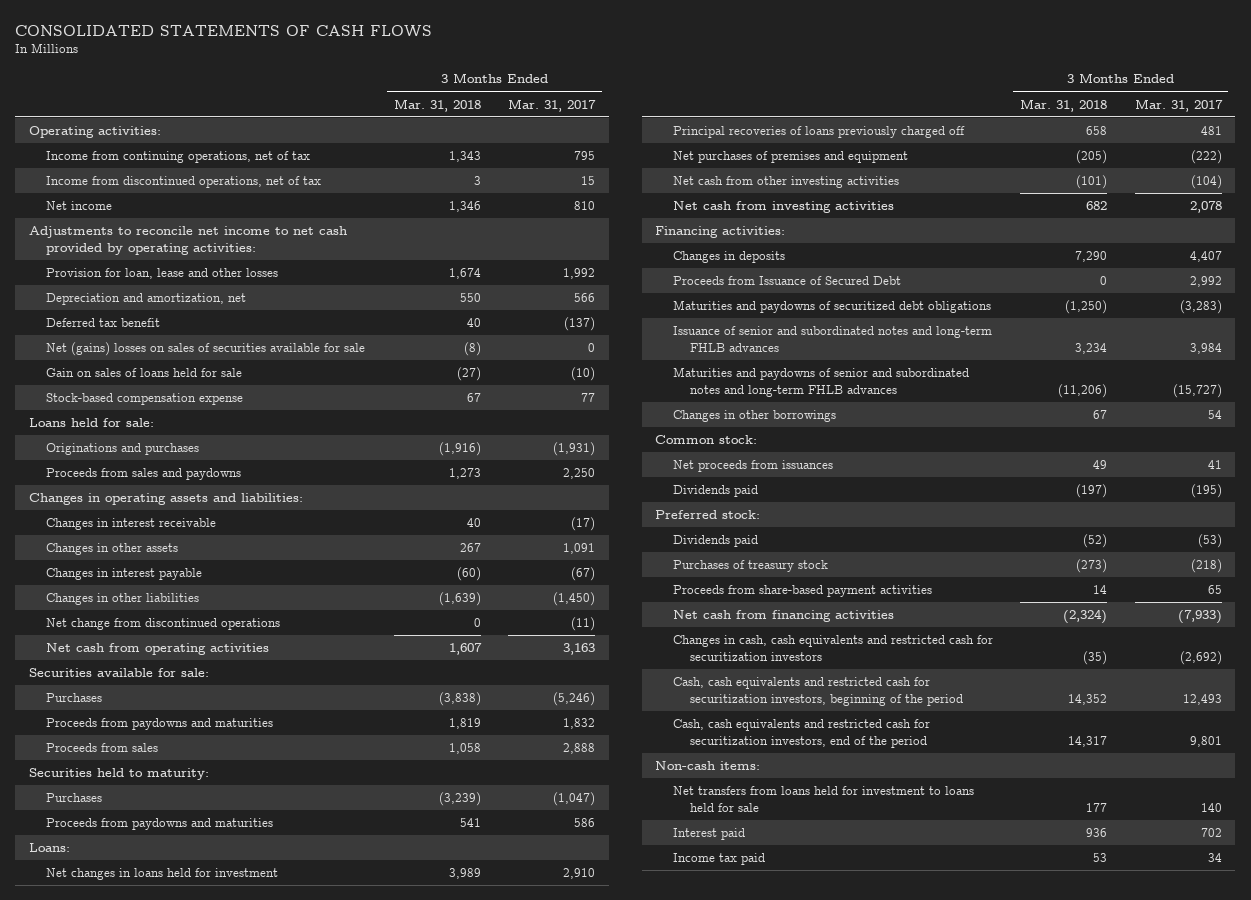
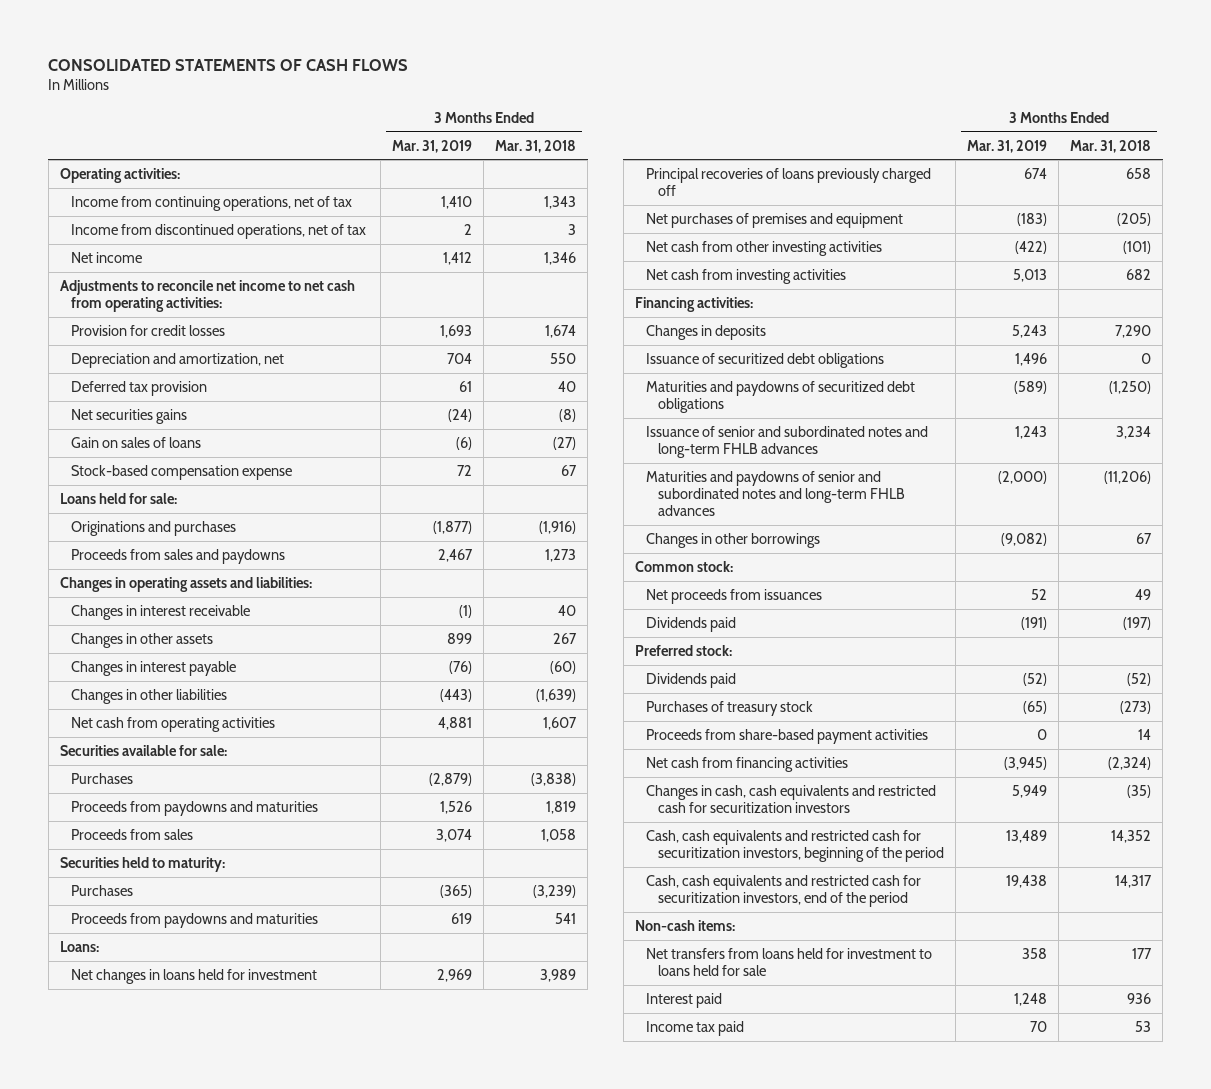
[508,98,597,112] Mar. 31, 2017 -> none
none -> [391,139,472,153] Mar. 31, 2019
[29,226,348,255] Adjustments to reconcile net income to net cash provided by operating activities: -> [59,279,355,312] Adjustments to reconcile net income to net cash from operating activities:
[46,268,279,280] Provision for loan, lease and other losses -> [71,324,226,336] Provision for credit losses
[46,342,366,357] Net (gains) losses on sales of securities available for sale -> none
[46,318,161,328] Deferred tax benefit -> [71,380,208,396] Deferred tax provision
none -> [71,408,188,424] Net securities gains
[46,368,243,378] Gain on sales of loans held for sale -> [71,436,202,448] Gain on sales of loans
[46,618,281,631] Net change from discontinued operations -> none
[672,276,901,286] Proceeds from Issuance of Secured Debt -> [646,352,885,368] Issuance of securitized debt obligations

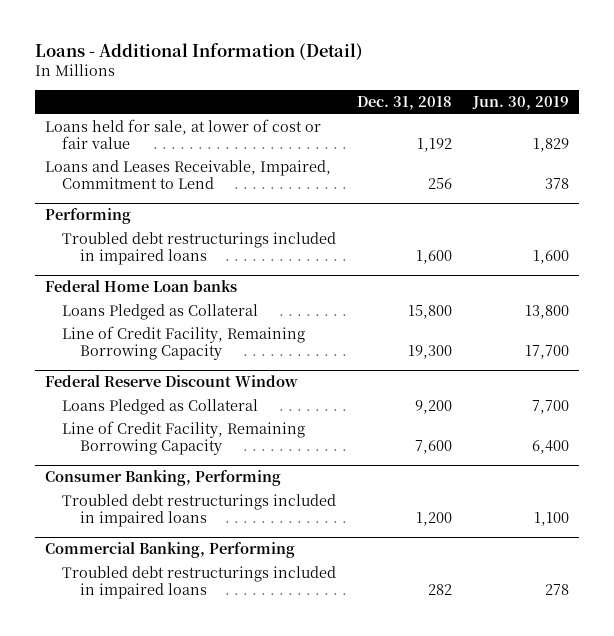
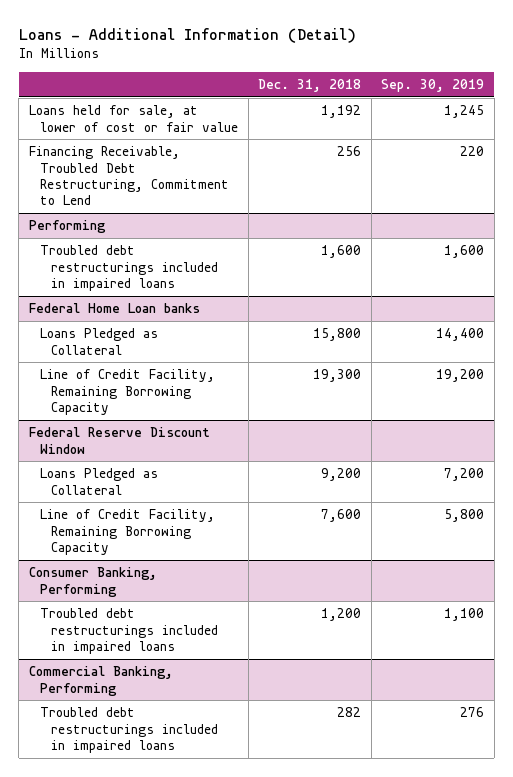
[471,96,569,111] Jun. 30, 2019 -> none
none -> [381,78,485,92] Sep. 30, 2019
[44,159,331,189] Loans and Leases Receivable, Impaired, Commitment to Lend -> [28,146,230,206] Financing Receivable, Troubled Debt Restructuring, Commitment to Lend

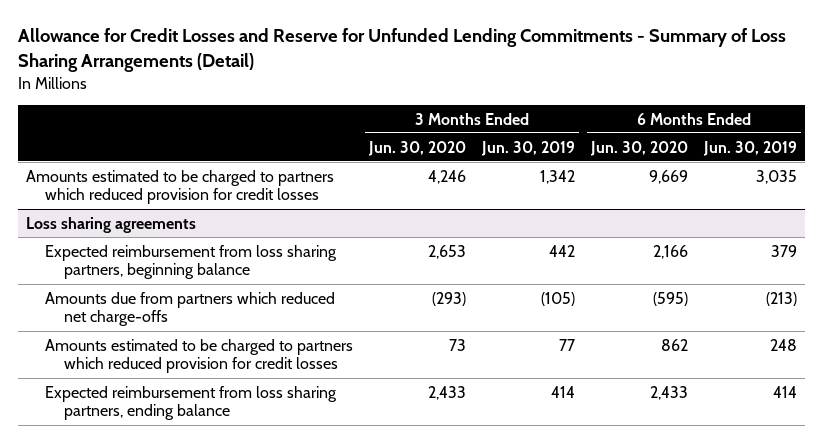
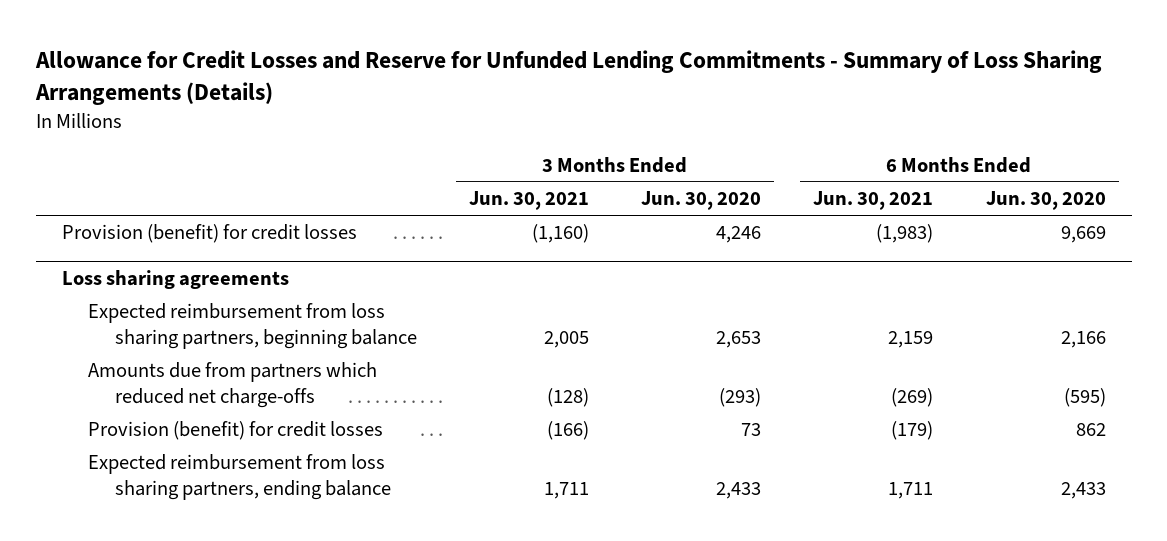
[17,28,786,73] Allowance for Credit Losses and Reserve for Unfunded Lending Commitments - Summary of Loss Sharing Arrangements (Detail) -> [34,49,1102,105] Allowance for Credit Losses and Reserve for Unfunded Lending Commitments - Summary of Loss Sharing Arrangements (Details)
[480,140,575,156] Jun. 30, 2019 -> none
[702,140,797,156] Jun. 30, 2019 -> none
none -> [469,191,590,211] Jun. 30, 2021
none -> [813,191,934,211] Jun. 30, 2021
[25,169,334,205] Amounts estimated to be charged to partners which reduced provision for credit losses -> [61,224,357,244] Provision (benefit) for credit losses
[44,338,353,374] Amounts estimated to be charged to partners which reduced provision for credit losses -> [88,421,384,441] Provision (benefit) for credit losses

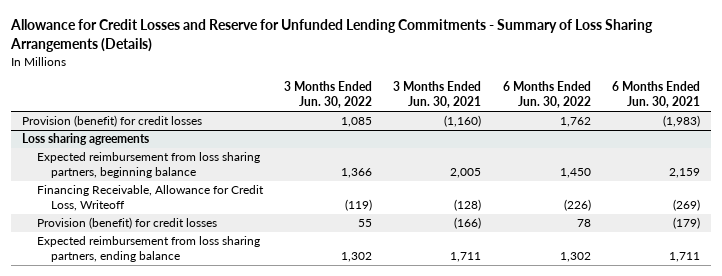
[641,191,762,211] Jun. 30, 2020 -> none
[985,191,1106,211] Jun. 30, 2020 -> none
none -> [283,81,372,109] 3 Months Ended Jun. 30, 2022
none -> [502,81,591,109] 6 Months Ended Jun. 30, 2022
[88,362,378,409] Amounts due from partners which reduced net charge-offs -> [36,185,264,212] Financing Receivable, Allowance for Credit Loss, Writeoff

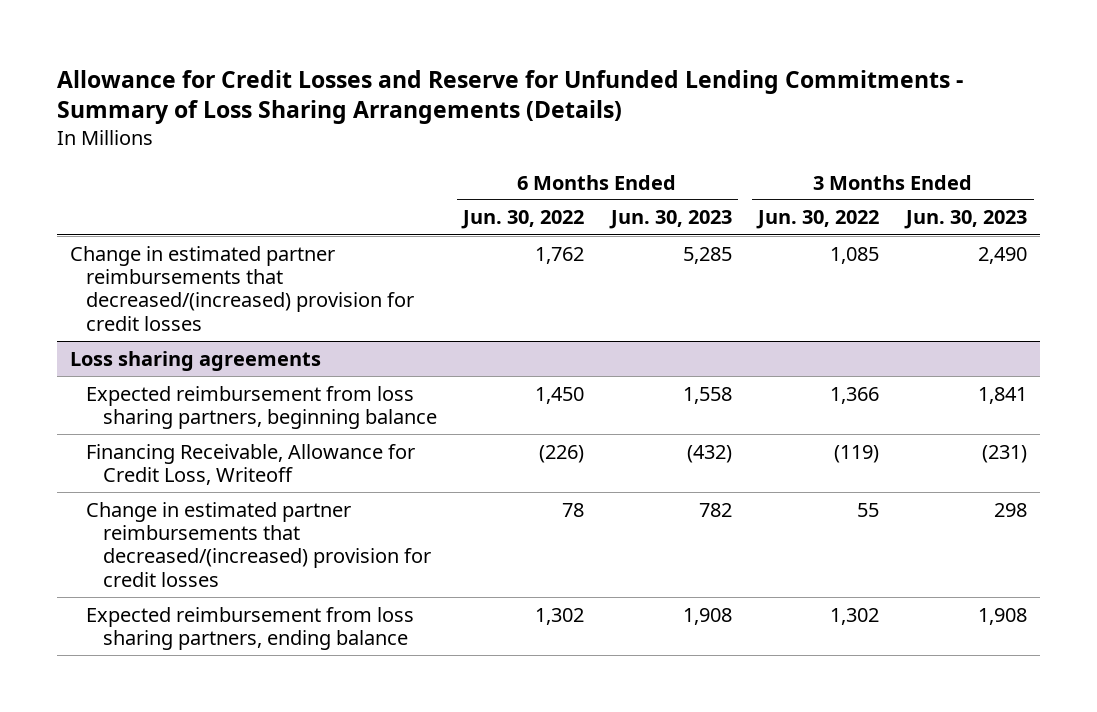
[393,81,482,109] 3 Months Ended Jun. 30, 2021 -> none
[612,81,701,109] 6 Months Ended Jun. 30, 2021 -> none
none -> [608,210,732,230] Jun. 30, 2023
none -> [903,210,1027,230] Jun. 30, 2023
[22,115,203,128] Provision (benefit) for credit losses -> [69,245,415,331] Change in estimated partner reimbursements that decreased/(increased) provision for credit losses
[36,217,217,230] Provision (benefit) for credit losses -> [86,501,431,587] Change in estimated partner reimbursements that decreased/(increased) provision for credit losses

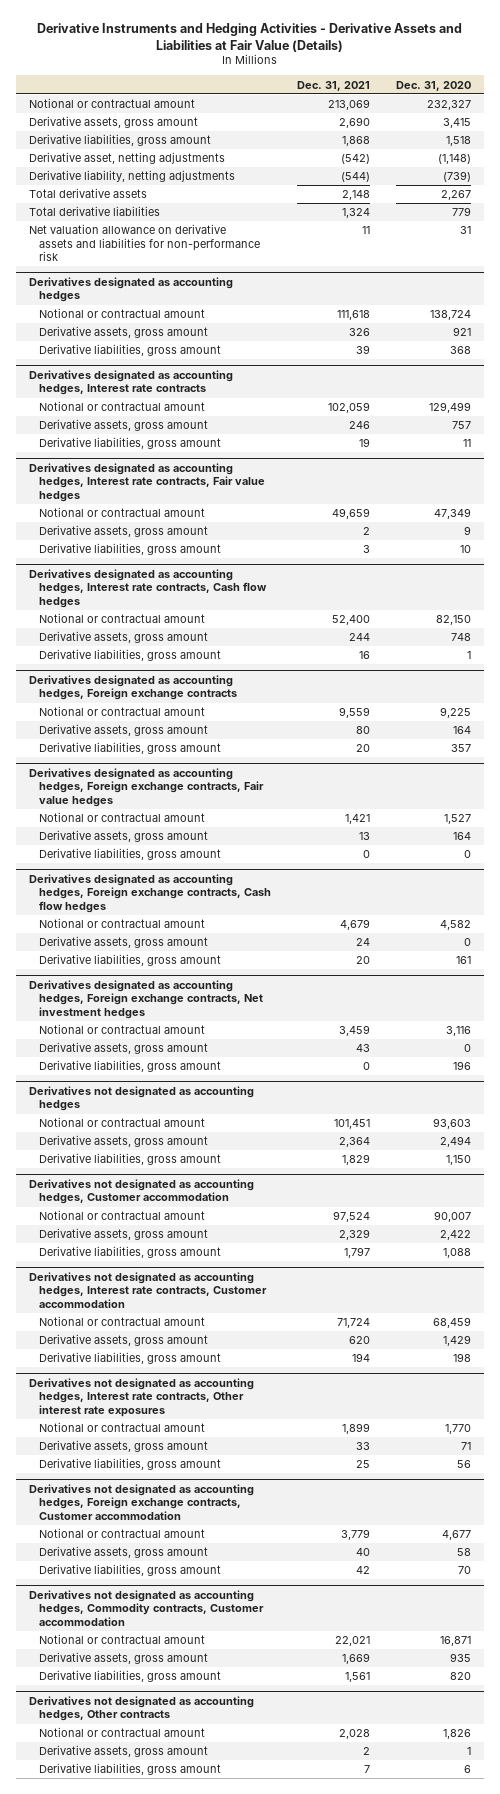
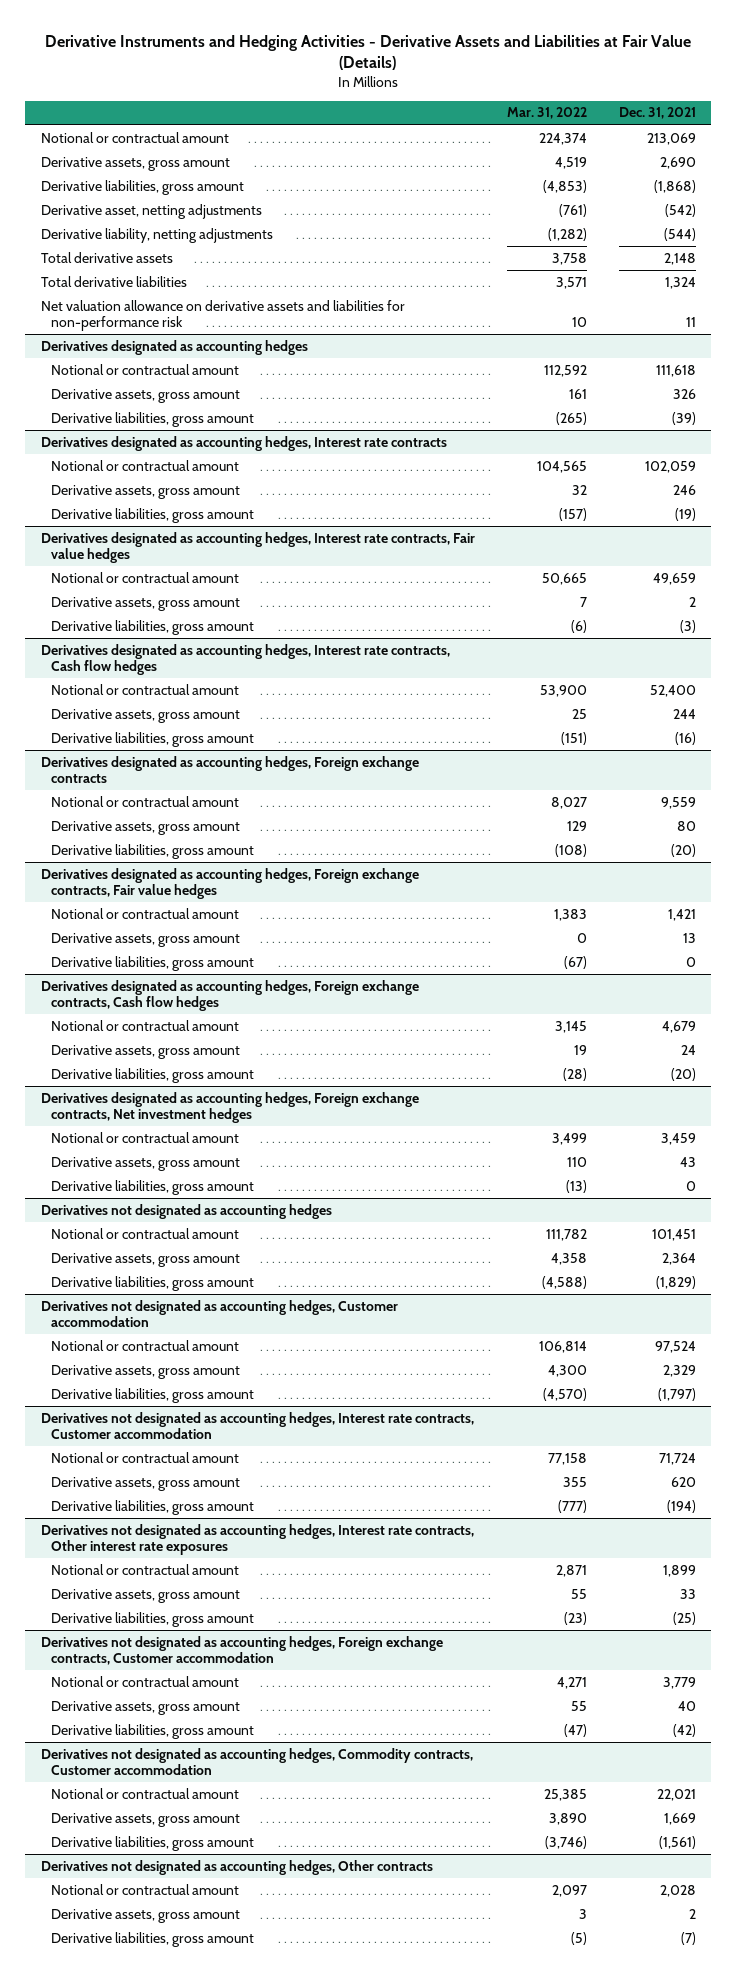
[395,80,471,91] Dec. 31, 2020 -> none
none -> [506,107,587,120] Mar. 31, 2022
[341,136,370,147] 1,868 -> [653,179,696,193] (1,868)
[355,345,370,355] 39 -> [671,411,696,425] (39)
[358,438,370,448] 19 -> [674,507,696,521] (19)
[362,545,370,554] 3 -> [679,619,696,633] (3)
[358,651,370,660] 16 -> [674,731,696,745] (16)
[355,744,370,753] 20 -> [670,843,696,857] (20)
[355,956,370,965] 20 -> [670,1067,696,1081] (20)
[341,1154,370,1166] 1,829 -> [655,1275,696,1289] (1,829)
[343,1247,370,1259] 1,797 -> [657,1387,696,1401] (1,797)
[351,1353,370,1363] 194 -> [666,1499,696,1513] (194)
[355,1460,370,1469] 25 -> [672,1611,696,1625] (25)
[355,1566,370,1575] 42 -> [672,1723,696,1737] (42)
[344,1672,370,1683] 1,561 -> [658,1835,696,1849] (1,561)
[363,1765,370,1774] 7 -> [680,1931,696,1945] (7)

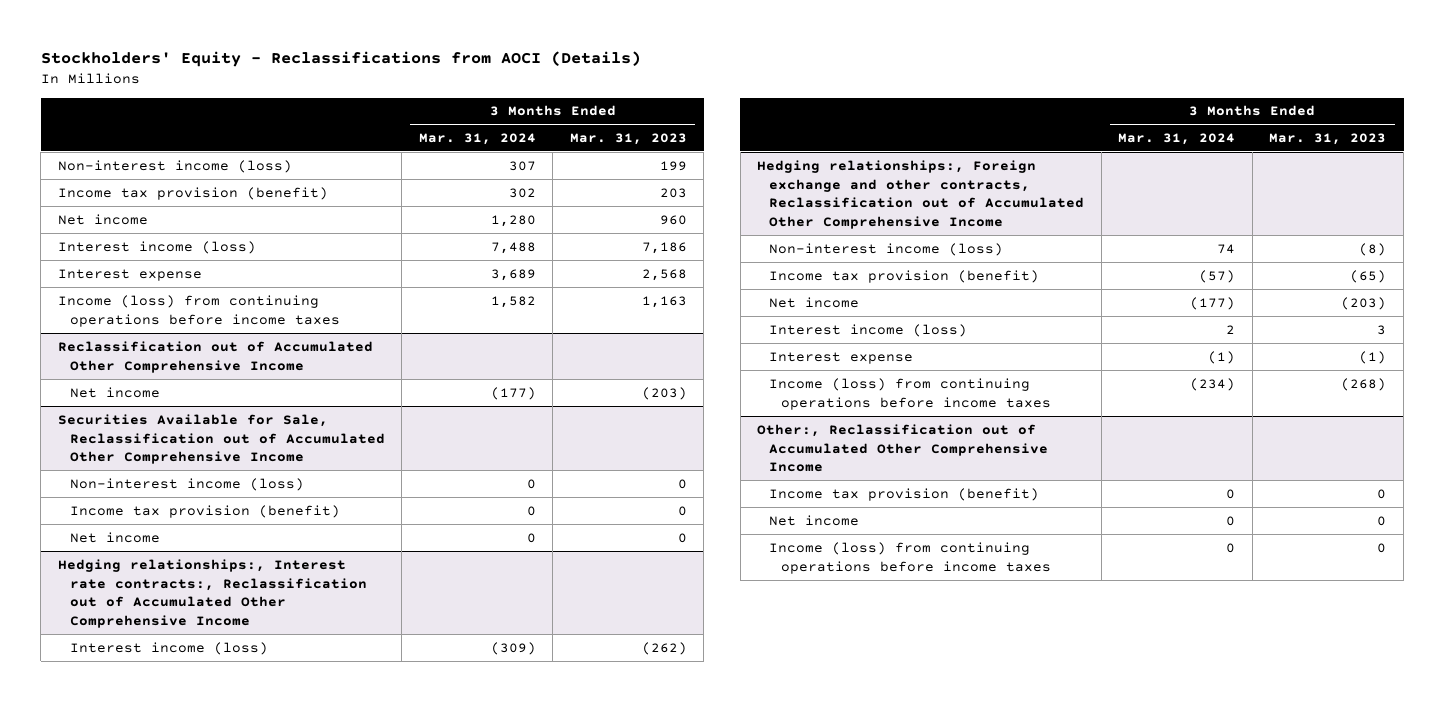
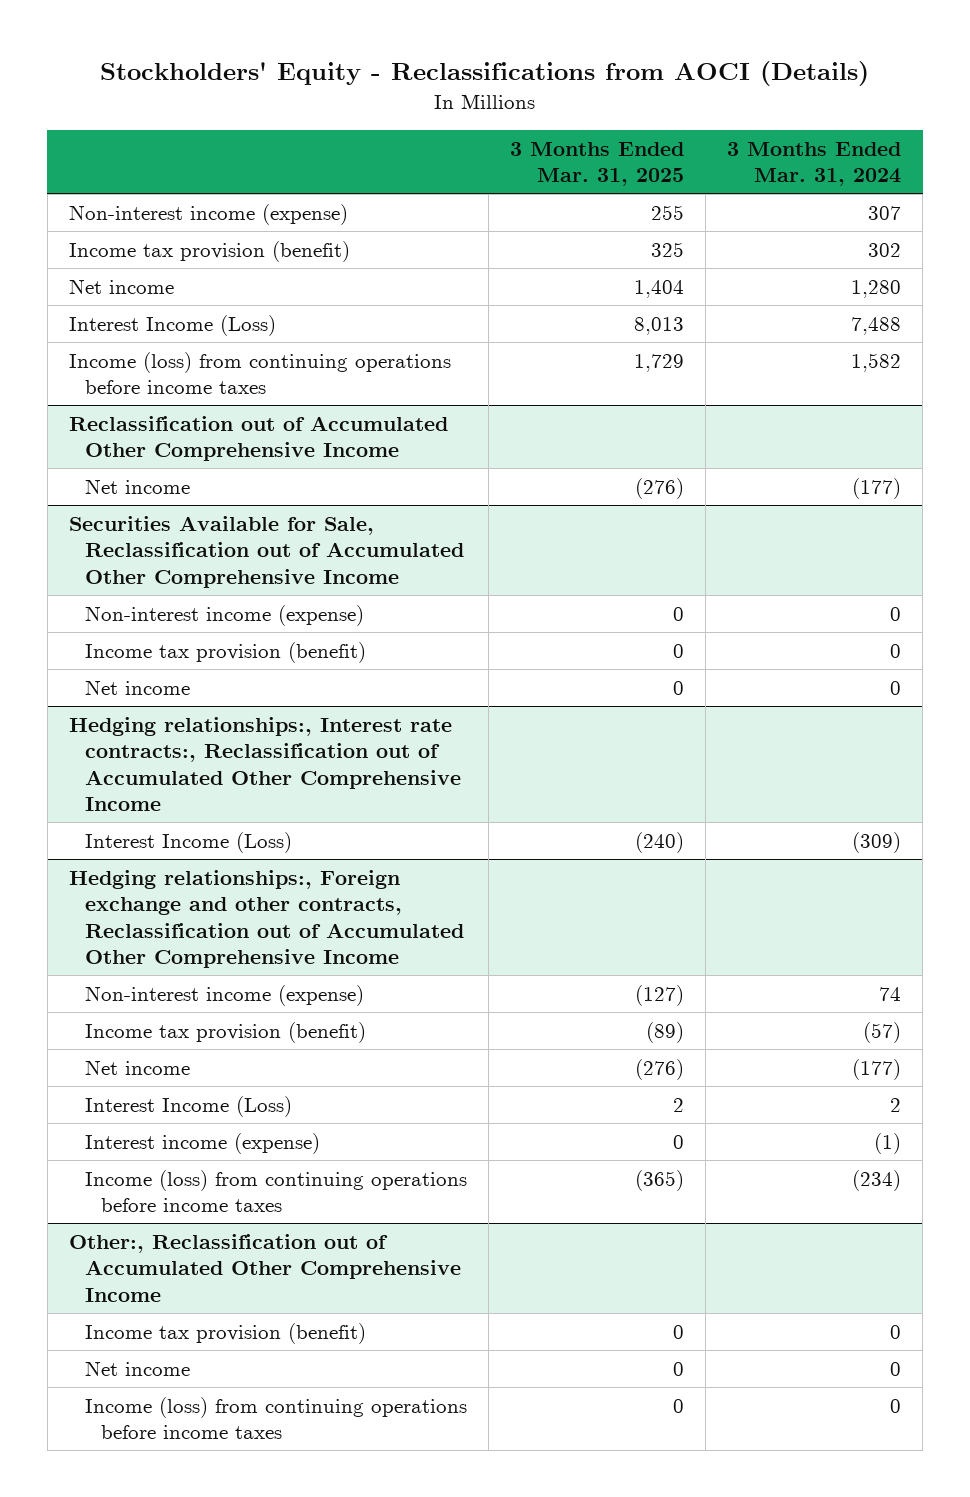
[569,132,687,145] Mar. 31, 2023 -> none
none -> [509,141,684,187] 3 Months Ended Mar. 31, 2025
[57,159,292,173] Non-interest income (loss) -> [68,203,348,225] Non-interest income (expense)
[57,268,202,281] Interest expense -> none
[57,240,256,254] Interest income (loss) -> [68,314,276,336] Interest Income (Loss)
[69,477,304,491] Non-interest income (loss) -> [84,604,364,626] Non-interest income (expense)
[69,641,268,655] Interest income (loss) -> [84,831,292,853] Interest Income (Loss)
[769,242,1004,256] Non-interest income (loss) -> [84,984,364,1006] Non-interest income (expense)
[769,323,968,337] Interest income (loss) -> [84,1095,292,1117] Interest Income (Loss)
[769,351,914,364] Interest expense -> [84,1132,320,1154] Interest income (expense)

